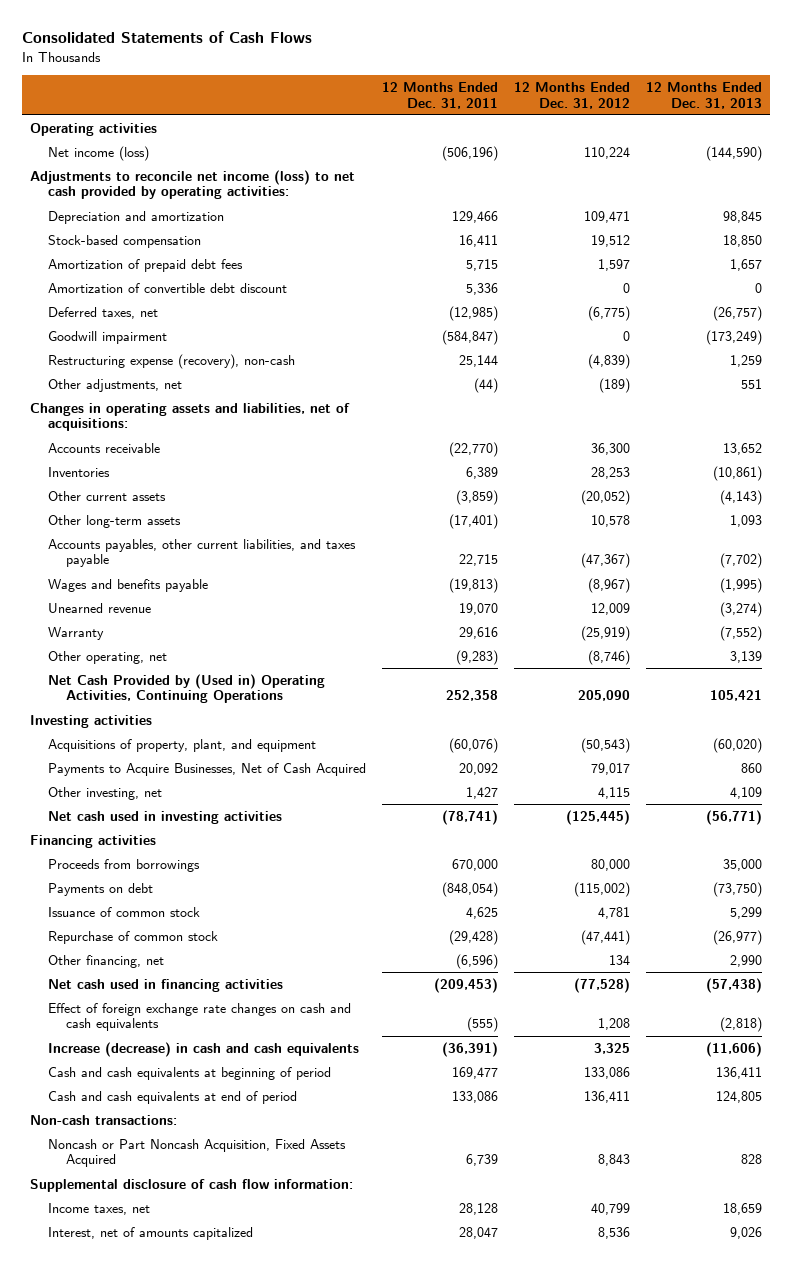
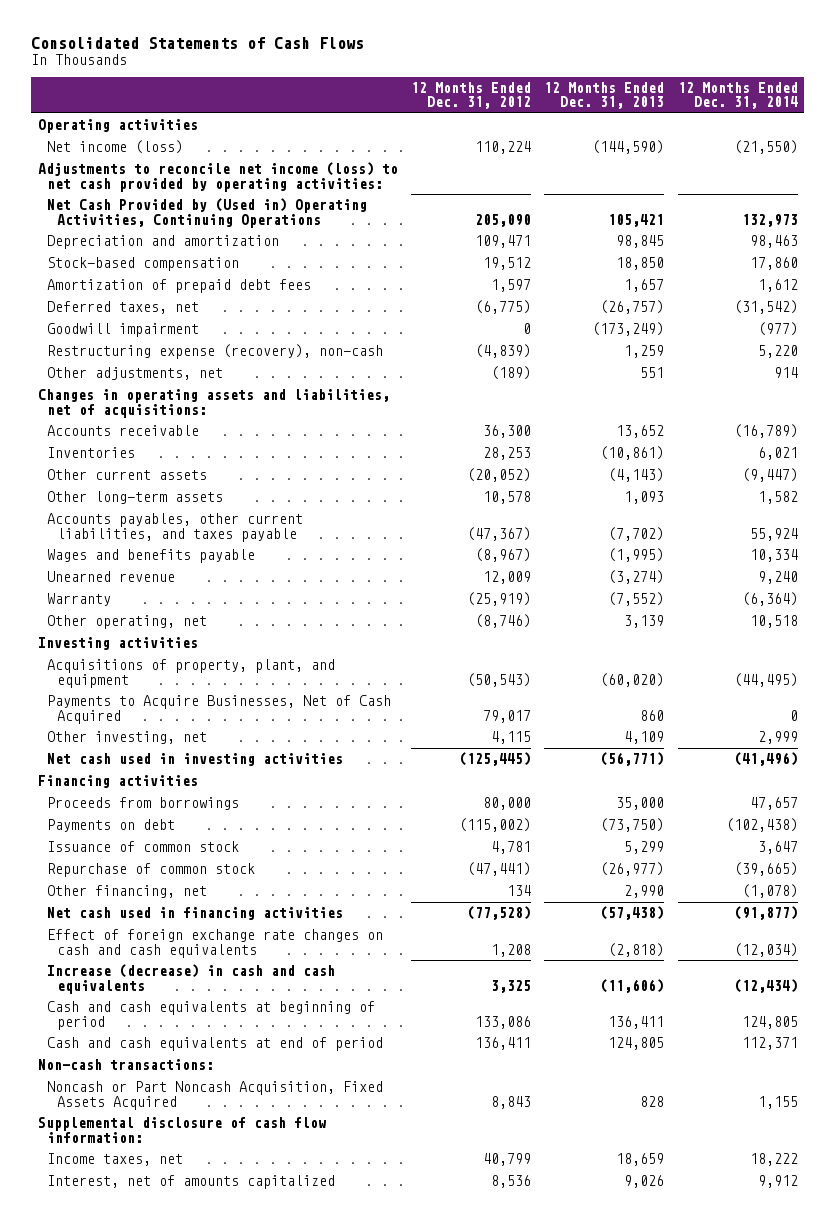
[382,81,499,109] 12 Months Ended Dec. 31, 2011 -> none
none -> [677,82,798,110] 12 Months Ended Dec. 31, 2014
[48,673,326,704] Net Cash Provided by (Used in) Operating Activities, Continuing Operations -> [47,198,368,228] Net Cash Provided by (Used in) Operating Activities, Continuing Operations
[48,282,288,293] Amortization of convertible debt discount -> none

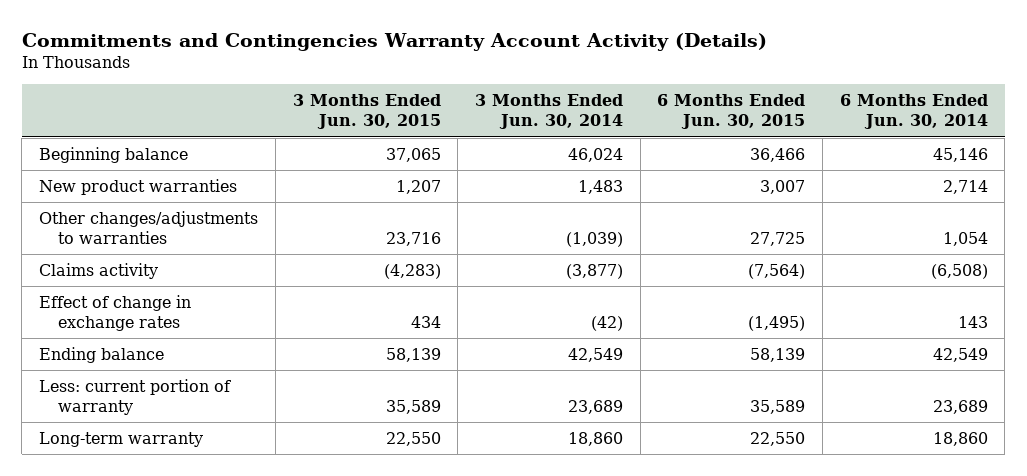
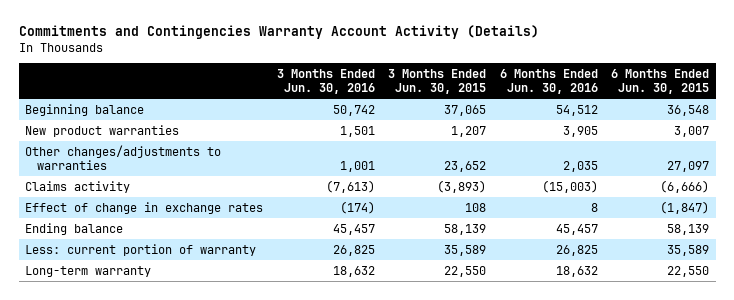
[474,94,623,130] 3 Months Ended Jun. 30, 2014 -> none
[839,94,988,130] 6 Months Ended Jun. 30, 2014 -> none
none -> [276,68,375,94] 3 Months Ended Jun. 30, 2016
none -> [499,68,598,94] 6 Months Ended Jun. 30, 2016
[750,147,806,162] 36,466 -> [667,104,710,116] 36,548
[385,232,441,247] 23,716 -> [444,160,487,172] 23,652
[750,232,806,247] 27,725 -> [667,160,710,172] 27,097
[383,263,441,279] (4,283) -> [437,179,487,193] (3,893)
[748,263,806,279] (7,564) -> [660,179,710,193] (6,666)
[410,316,441,329] 434 -> [465,202,487,212] 108
[748,316,806,332] (1,495) -> [660,200,710,214] (1,847)

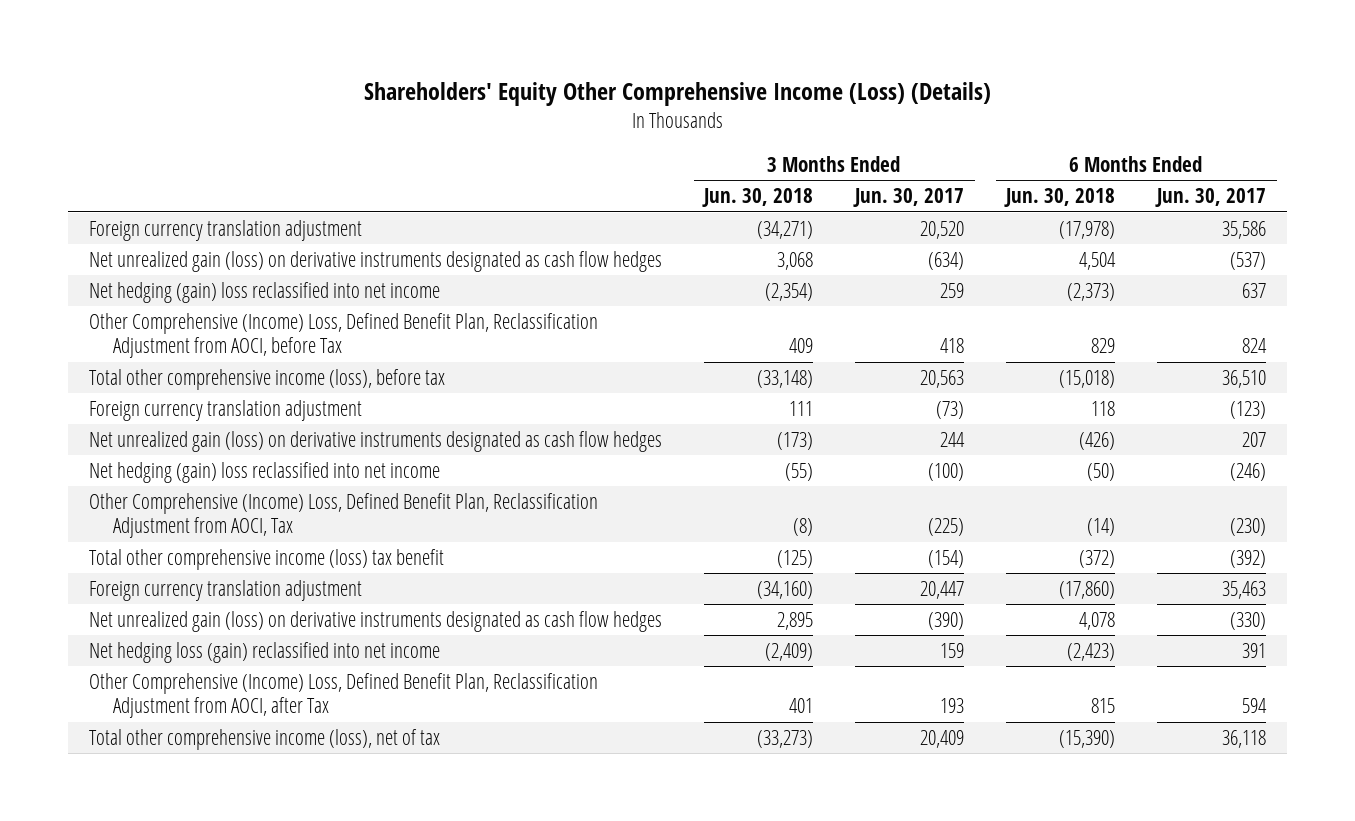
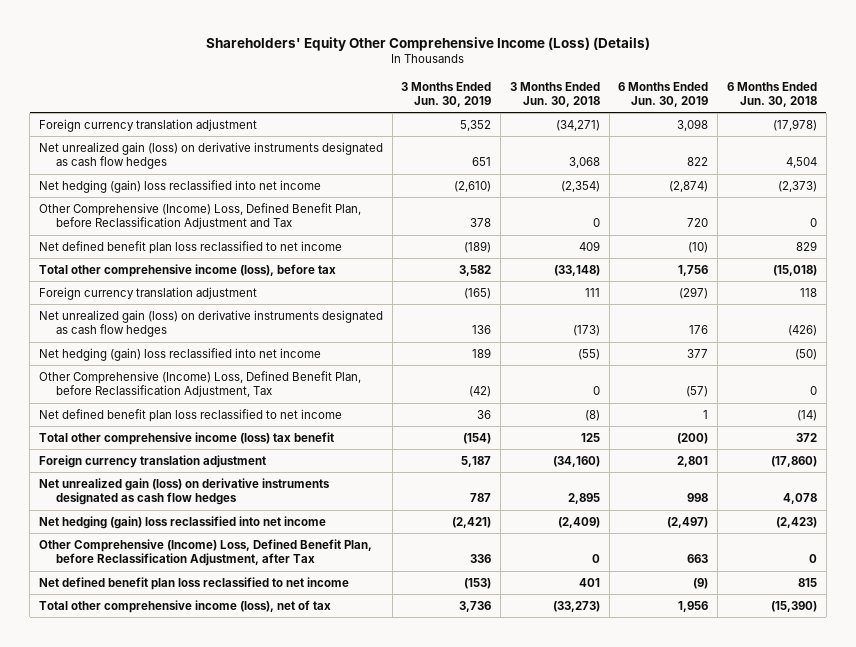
[853,188,965,208] Jun. 30, 2017 -> none
[1155,188,1267,208] Jun. 30, 2017 -> none
none -> [401,81,492,108] 3 Months Ended Jun. 30, 2019
none -> [618,81,709,108] 6 Months Ended Jun. 30, 2019
none -> [38,202,361,230] Other Comprehensive (Income) Loss, Defined Benefit Plan, before Reclassification Adjustment and Tax
[89,313,599,359] Other Comprehensive (Income) Loss, Defined Benefit Plan, Reclassification Adjustment from AOCI, before Tax -> [38,240,342,254] Net defined benefit plan loss reclassified to net income
none -> [38,370,361,398] Other Comprehensive (Income) Loss, Defined Benefit Plan, before Reclassification Adjustment, Tax
[89,493,599,539] Other Comprehensive (Income) Loss, Defined Benefit Plan, Reclassification Adjustment from AOCI, Tax -> [38,408,342,422] Net defined benefit plan loss reclassified to net income
[777,550,814,569] (125) -> [580,432,600,442] 125
[1079,550,1116,569] (372) -> [795,432,817,442] 372
[89,642,441,664] Net hedging loss (gain) reclassified into net income -> [38,515,326,529] Net hedging (gain) loss reclassified into net income
none -> [38,538,372,567] Other Comprehensive (Income) Loss, Defined Benefit Plan, before Reclassification Adjustment, after Tax
[89,673,599,719] Other Comprehensive (Income) Loss, Defined Benefit Plan, Reclassification Adjustment from AOCI, after Tax -> [38,576,349,590] Net defined benefit plan loss reclassified to net income

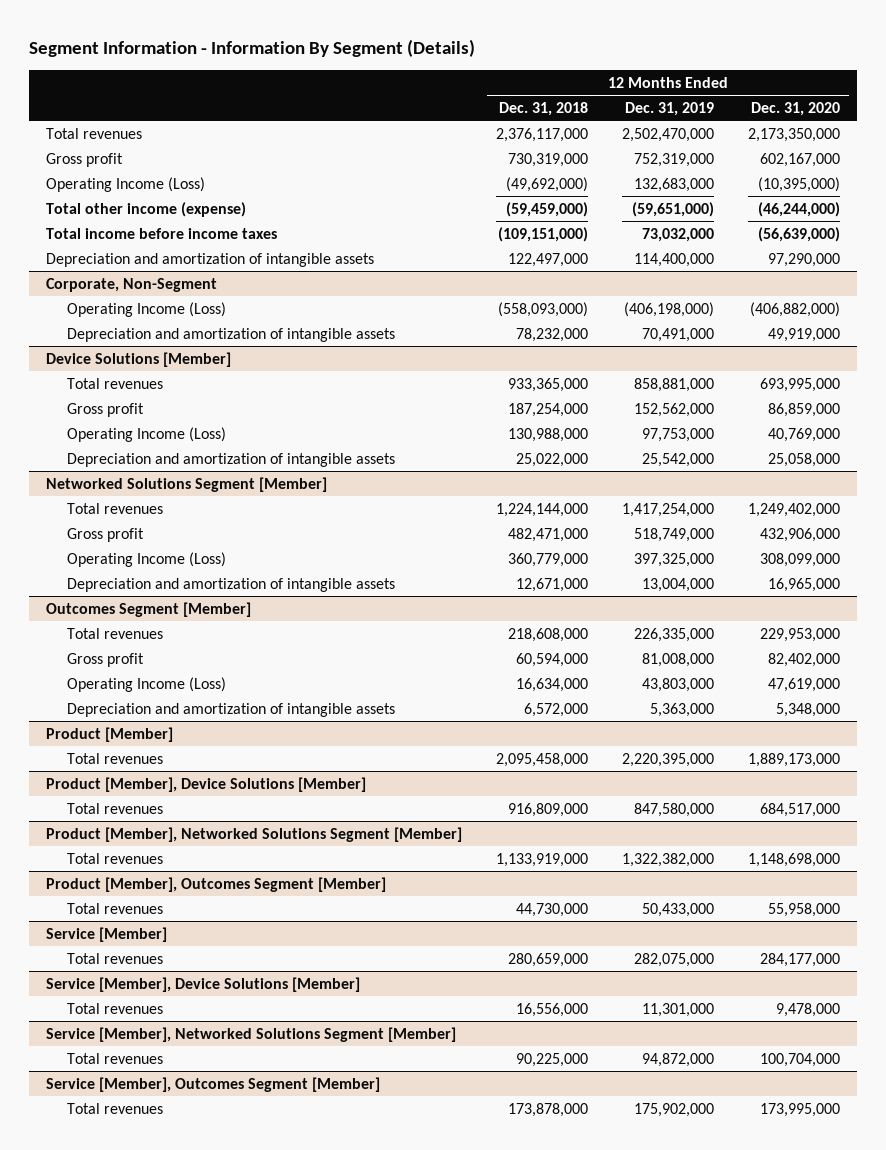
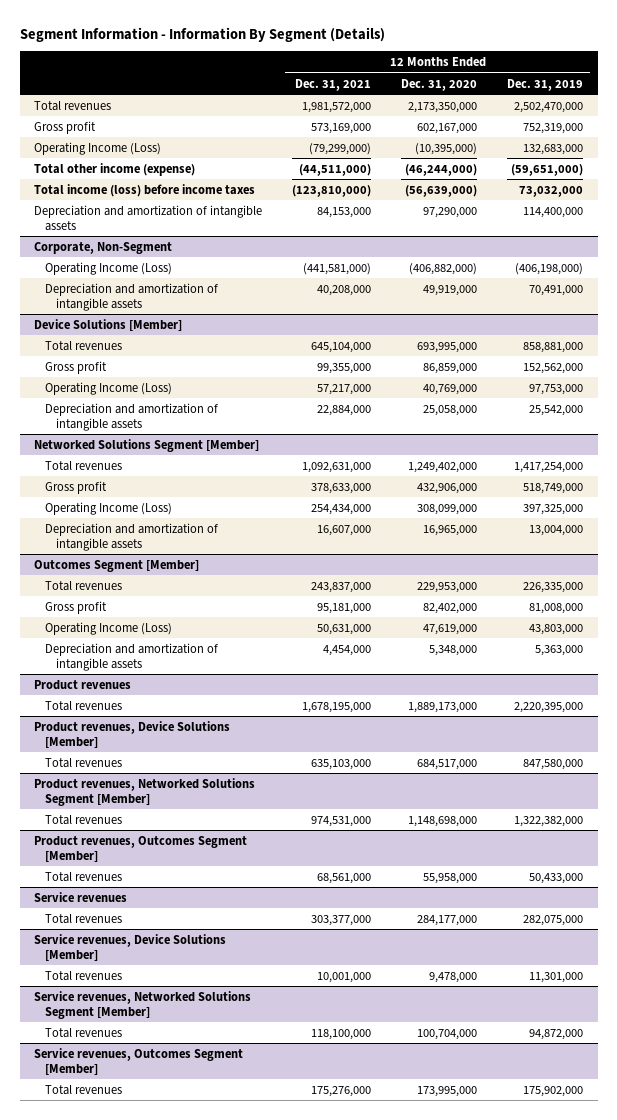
[498,102,588,117] Dec. 31, 2018 -> none
none -> [295,78,372,91] Dec. 31, 2021
[45,227,277,239] Total income before income taxes -> [34,183,256,197] Total income (loss) before income taxes
[45,726,173,742] Product [Member] -> [34,679,132,690] Product revenues
[45,776,366,792] Product [Member], Device Solutions [Member] -> [34,720,231,748] Product revenues, Device Solutions [Member]
[45,826,462,842] Product [Member], Networked Solutions Segment [Member] -> [34,777,256,806] Product revenues, Networked Solutions Segment [Member]
[45,876,386,892] Product [Member], Outcomes Segment [Member] -> [34,835,248,862] Product revenues, Outcomes Segment [Member]
[45,926,167,942] Service [Member] -> [34,891,128,902] Service revenues
[45,976,360,992] Service [Member], Device Solutions [Member] -> [34,933,227,961] Service revenues, Device Solutions [Member]
[45,1026,456,1042] Service [Member], Networked Solutions Segment [Member] -> [34,990,252,1019] Service revenues, Networked Solutions Segment [Member]
[45,1076,380,1092] Service [Member], Outcomes Segment [Member] -> [34,1047,244,1075] Service revenues, Outcomes Segment [Member]

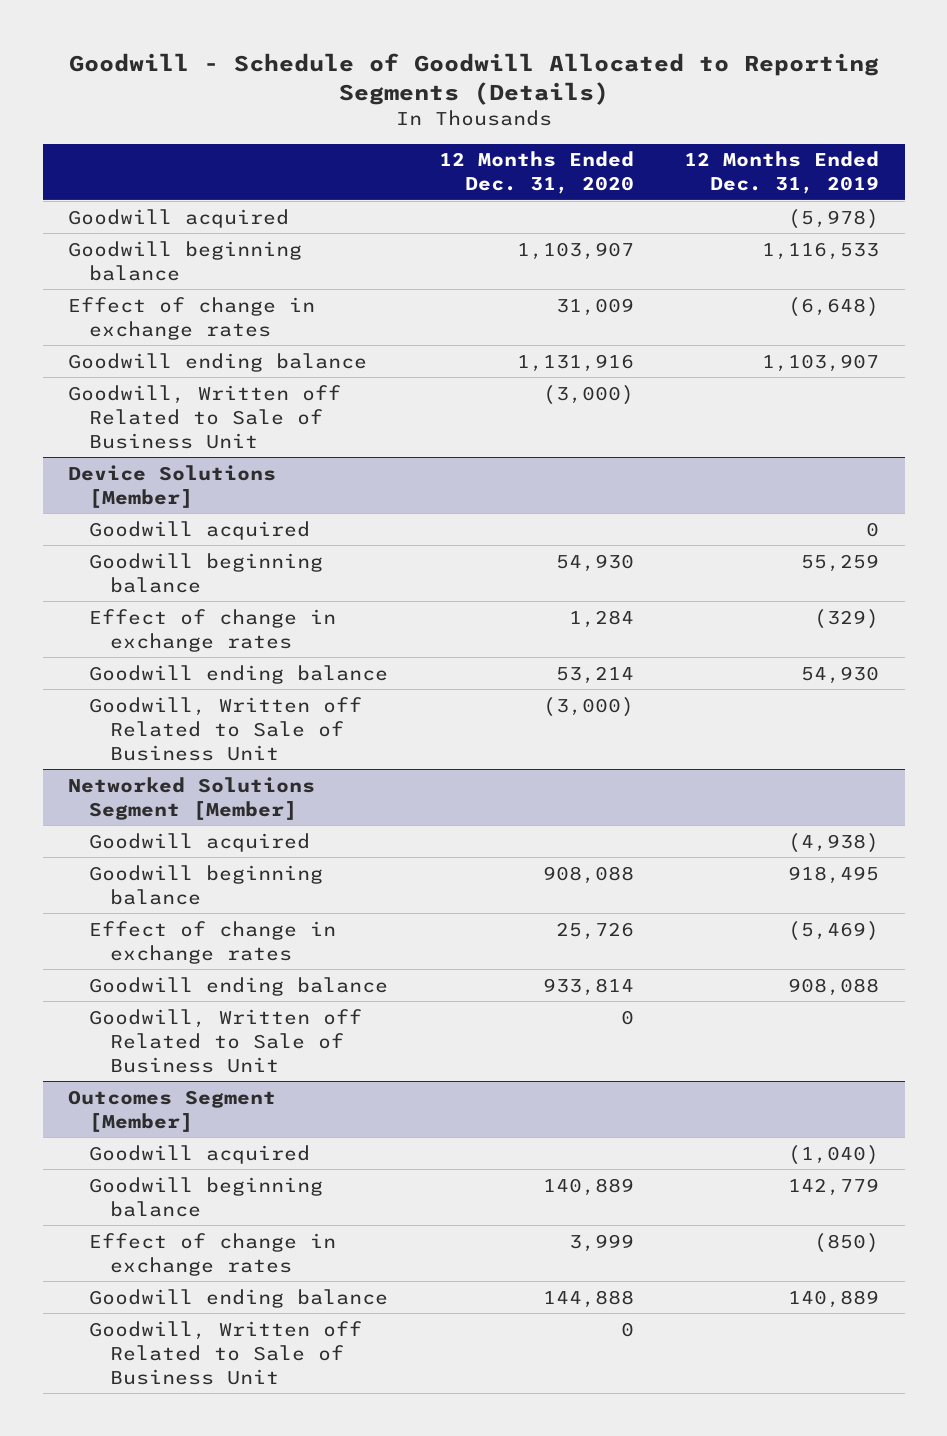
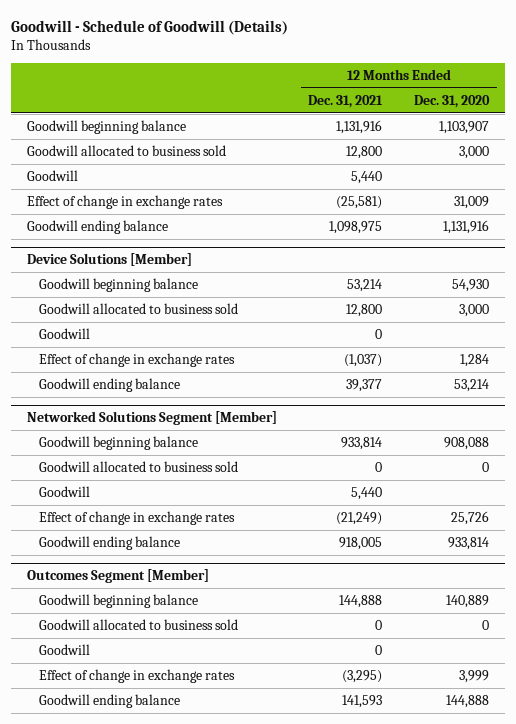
[68,53,879,106] Goodwill - Schedule of Goodwill Allocated to Reporting Segments (Details) -> [11,19,289,35] Goodwill - Schedule of Goodwill (Details)
[684,151,880,195] 12 Months Ended Dec. 31, 2019 -> none
none -> [308,94,384,108] Dec. 31, 2021
[67,208,289,228] Goodwill acquired -> none
none -> [26,144,226,156] Goodwill allocated to business sold
none -> [26,169,78,181] Goodwill
[67,384,341,449] Goodwill, Written off Related to Sale of Business Unit -> none
[89,520,311,540] Goodwill acquired -> none
none -> [39,302,239,314] Goodwill allocated to business sold
none -> [39,327,91,339] Goodwill
[89,696,363,761] Goodwill, Written off Related to Sale of Business Unit -> none
[89,832,311,852] Goodwill acquired -> none
none -> [39,460,239,472] Goodwill allocated to business sold
none -> [39,485,91,497] Goodwill
[89,1008,363,1073] Goodwill, Written off Related to Sale of Business Unit -> none
[89,1144,311,1164] Goodwill acquired -> none
none -> [39,618,239,630] Goodwill allocated to business sold
none -> [39,643,91,655] Goodwill
[89,1320,363,1385] Goodwill, Written off Related to Sale of Business Unit -> none

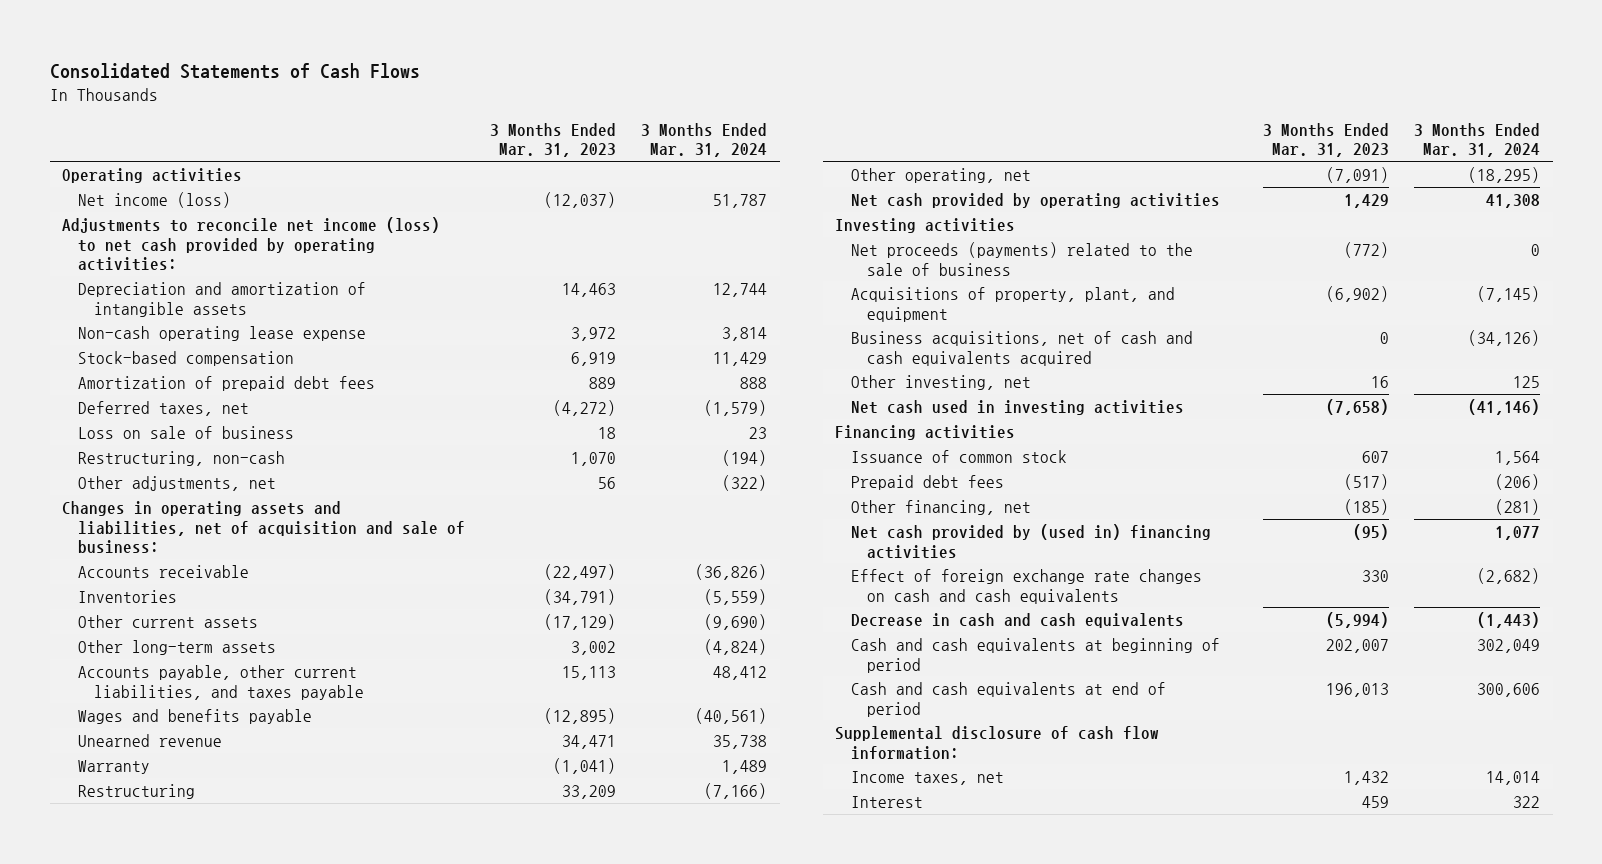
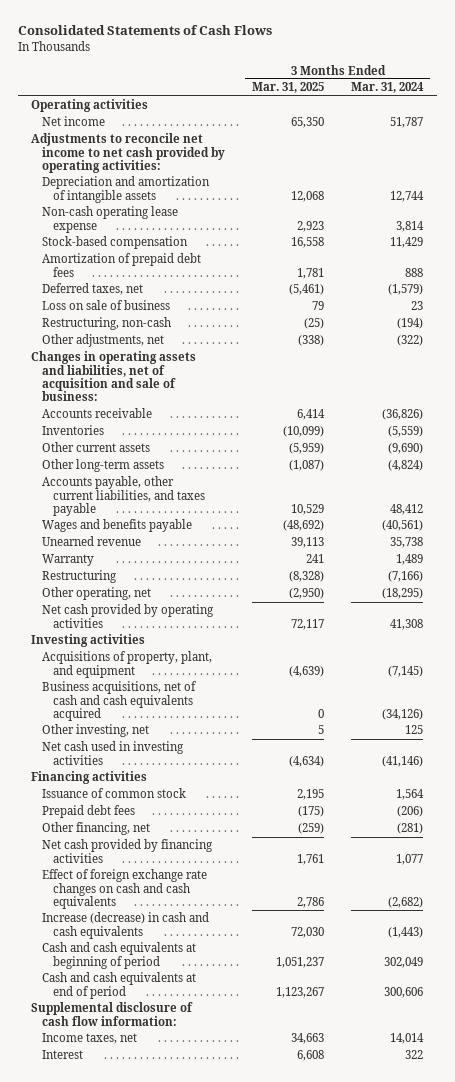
[490,122,617,158] 3 Months Ended Mar. 31, 2023 -> none
none -> [252,82,325,94] Mar. 31, 2025
[78,191,232,208] Net income (loss) -> [41,116,105,127] Net income
[62,216,441,272] Adjustments to reconcile net income (loss) to net cash provided by operating activities: -> [31,133,225,174] Adjustments to reconcile net income to net cash provided by operating activities:
[850,241,1193,276] Net proceeds (payments) related to the sale of business -> none
[850,523,1211,559] Net cash provided by (used in) financing activities -> [41,839,213,863] Net cash provided by financing activities
[850,612,1184,628] Decrease in cash and cash equivalents -> [41,912,209,939] Increase (decrease) in cash and cash equivalents

